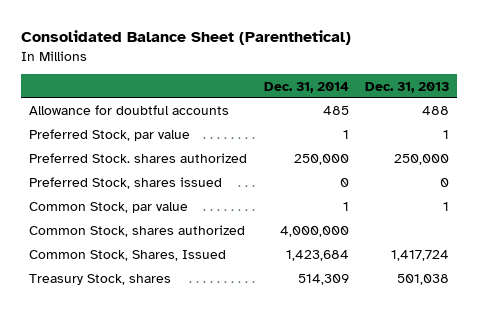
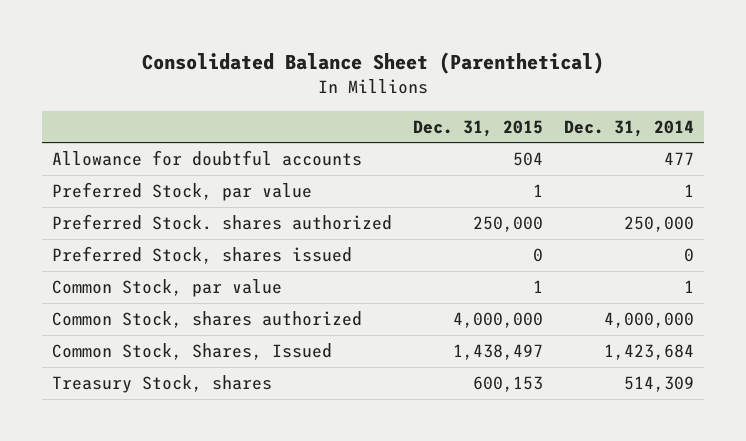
[365,81,450,93] Dec. 31, 2013 -> none
none -> [412,119,543,137] Dec. 31, 2015
[322,106,349,116] 485 -> [663,152,694,166] 477

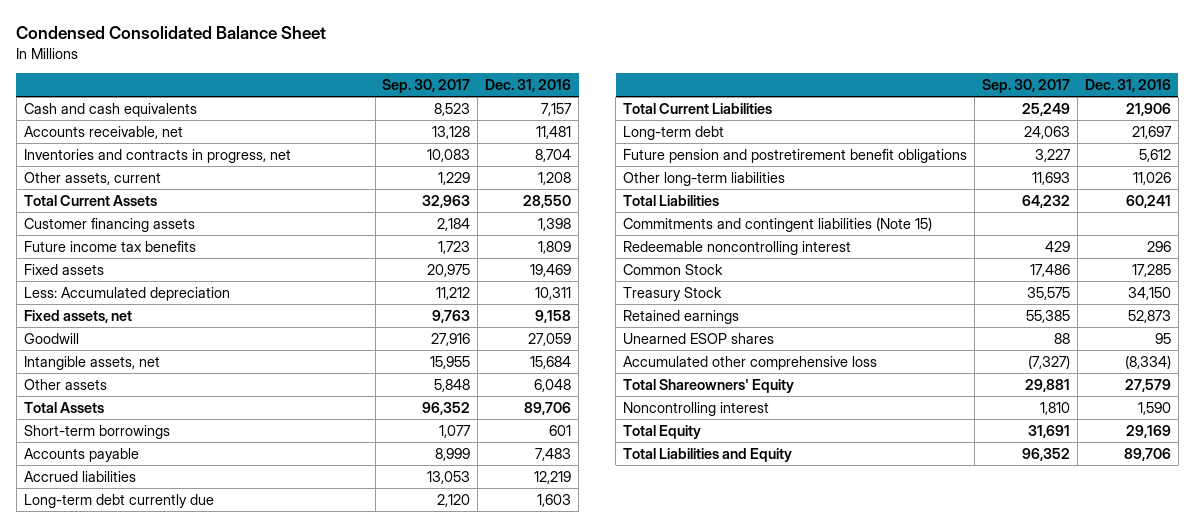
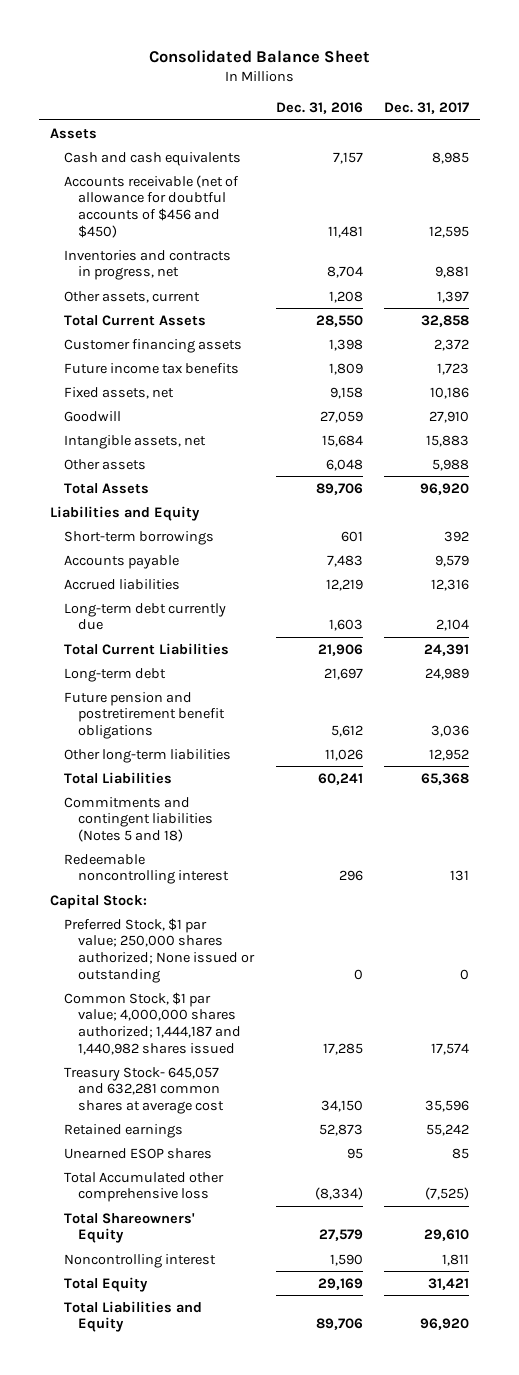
[16,25,327,39] Condensed Consolidated Balance Sheet -> [148,49,370,63] Consolidated Balance Sheet
[382,79,471,94] Sep. 30, 2017 -> none
none -> [384,101,470,114] Dec. 31, 2017
none -> [50,127,98,139] Assets
[23,125,183,139] Accounts receivable, net -> [64,174,240,238] Accounts receivable (net of allowance for doubtful accounts of $456 and $450)
[23,263,104,275] Fixed assets -> none
[23,286,230,301] Less: Accumulated depreciation -> none
none -> [50,505,201,521] Liabilities and Equity
[622,216,932,232] Commitments and contingent liabilities (Note 15) -> [64,796,214,842] Commitments and contingent liabilities (Notes 5 and 18)
none -> [50,893,148,909] Capital Stock:
none -> [64,917,256,983] Preferred Stock, $1 par value; 250,000 shares authorized; None issued or outstanding
[622,263,723,275] Common Stock -> [64,991,242,1055] Common Stock, $1 par value; 4,000,000 shares authorized; 1,444,187 and 1,440,982 shares issued
[622,286,722,301] Treasury Stock -> [64,1066,225,1114] Treasury Stock- 645,057 and 632,281 common shares at average cost
[622,355,877,370] Accumulated other comprehensive loss -> [64,1171,225,1203] Total Accumulated other comprehensive loss

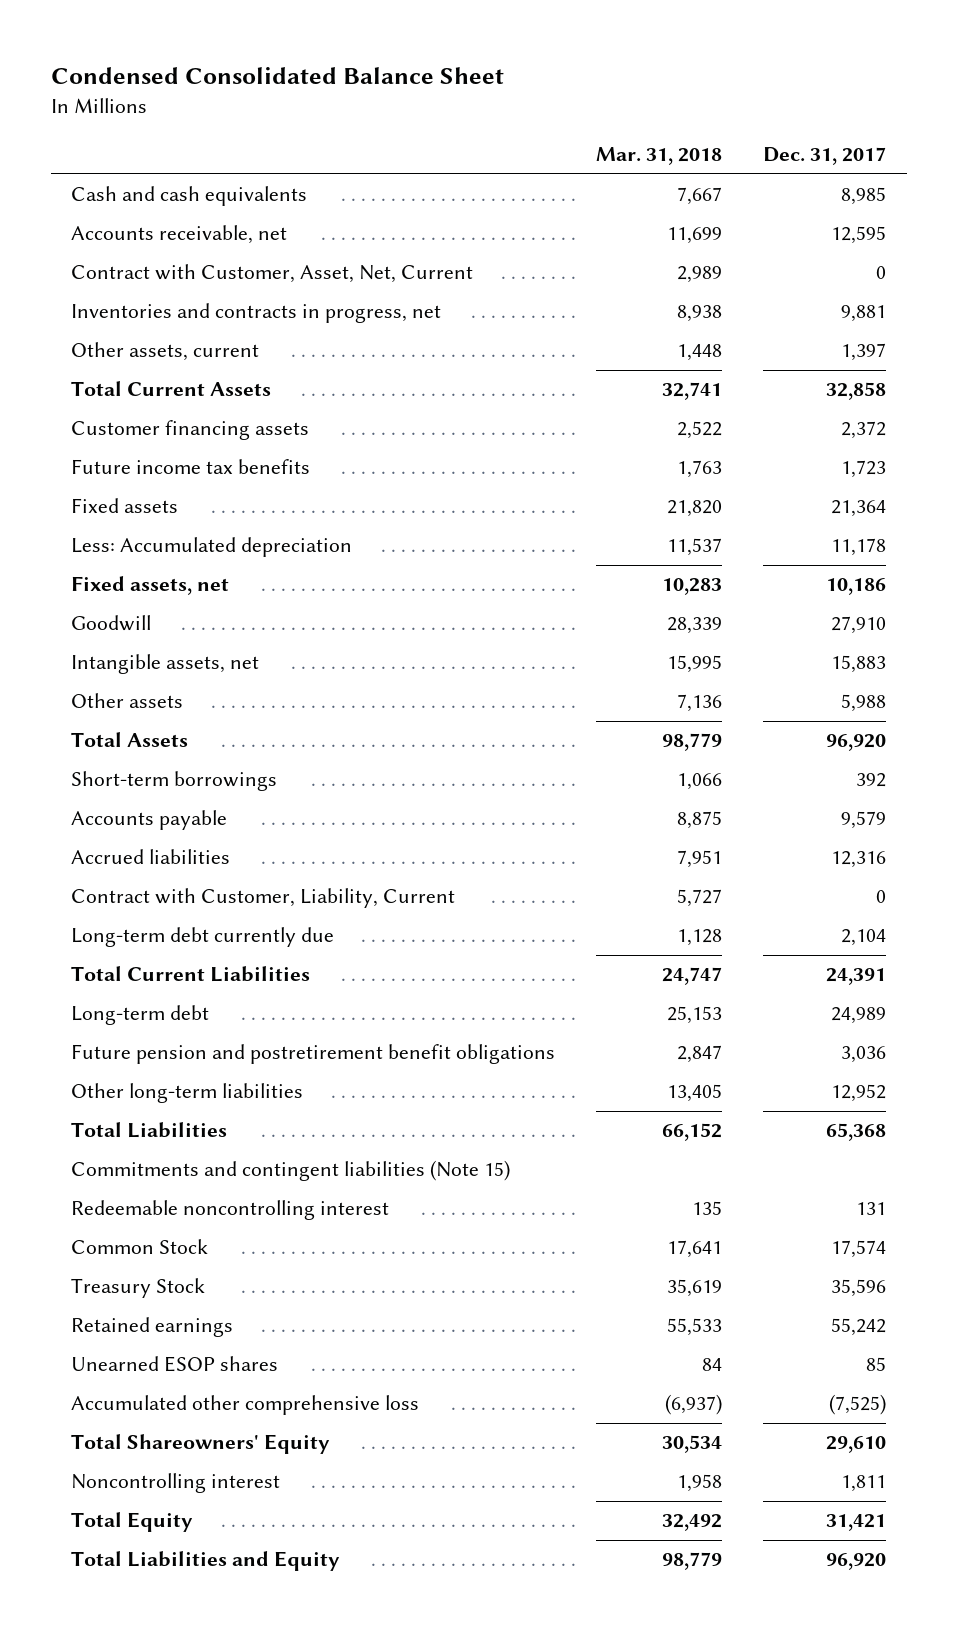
[148,49,370,63] Consolidated Balance Sheet -> [50,67,504,85] Condensed Consolidated Balance Sheet
[275,101,363,114] Dec. 31, 2016 -> none
none -> [596,147,723,166] Mar. 31, 2018
[50,127,98,139] Assets -> none
[64,174,240,238] Accounts receivable (net of allowance for doubtful accounts of $456 and $450) -> [71,225,288,245] Accounts receivable, net
none -> [71,264,474,284] Contract with Customer, Asset, Net, Current
none -> [71,498,179,514] Fixed assets
none -> [71,537,353,558] Less: Accumulated depreciation
[50,505,201,521] Liabilities and Equity -> none
none -> [71,888,456,909] Contract with Customer, Liability, Current
[64,796,214,842] Commitments and contingent liabilities (Notes 5 and 18) -> [71,1160,511,1182] Commitments and contingent liabilities (Note 15)
[50,893,148,909] Capital Stock: -> none
[64,917,256,983] Preferred Stock, $1 par value; 250,000 shares authorized; None issued or outstanding -> none
[64,991,242,1055] Common Stock, $1 par value; 4,000,000 shares authorized; 1,444,187 and 1,440,982 shares issued -> [71,1239,209,1255] Common Stock
[64,1066,225,1114] Treasury Stock- 645,057 and 632,281 common shares at average cost -> [71,1278,206,1299] Treasury Stock
[64,1171,225,1203] Total Accumulated other comprehensive loss -> [71,1395,420,1416] Accumulated other comprehensive loss

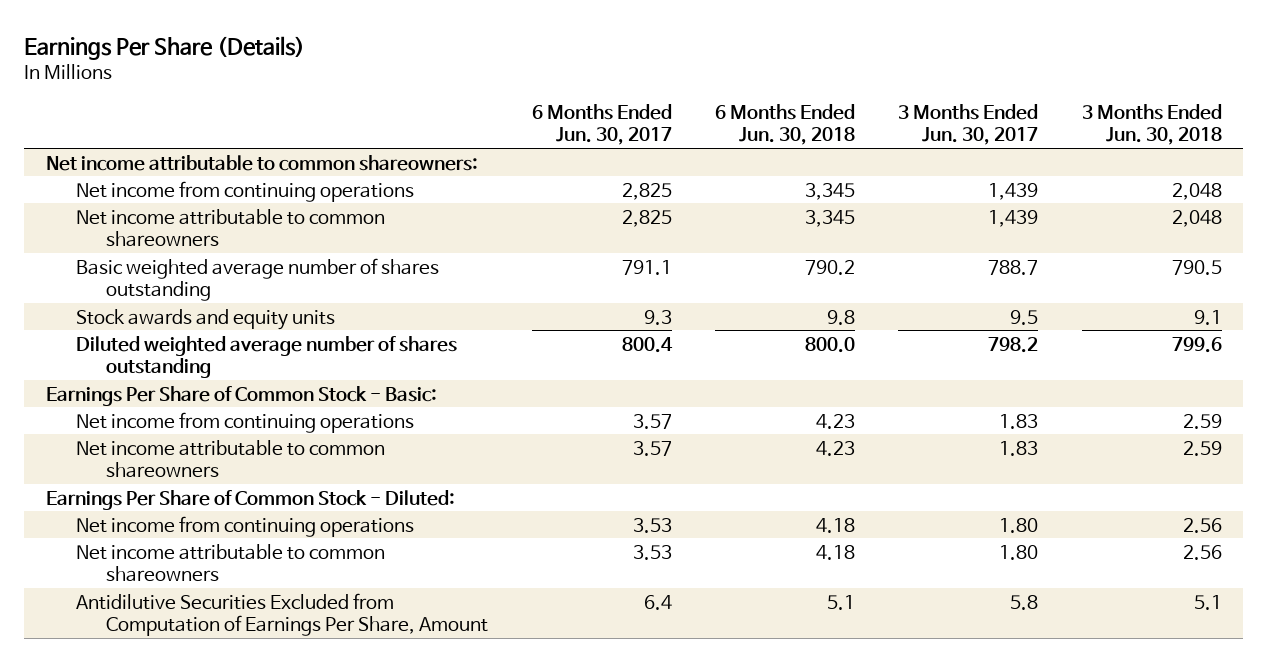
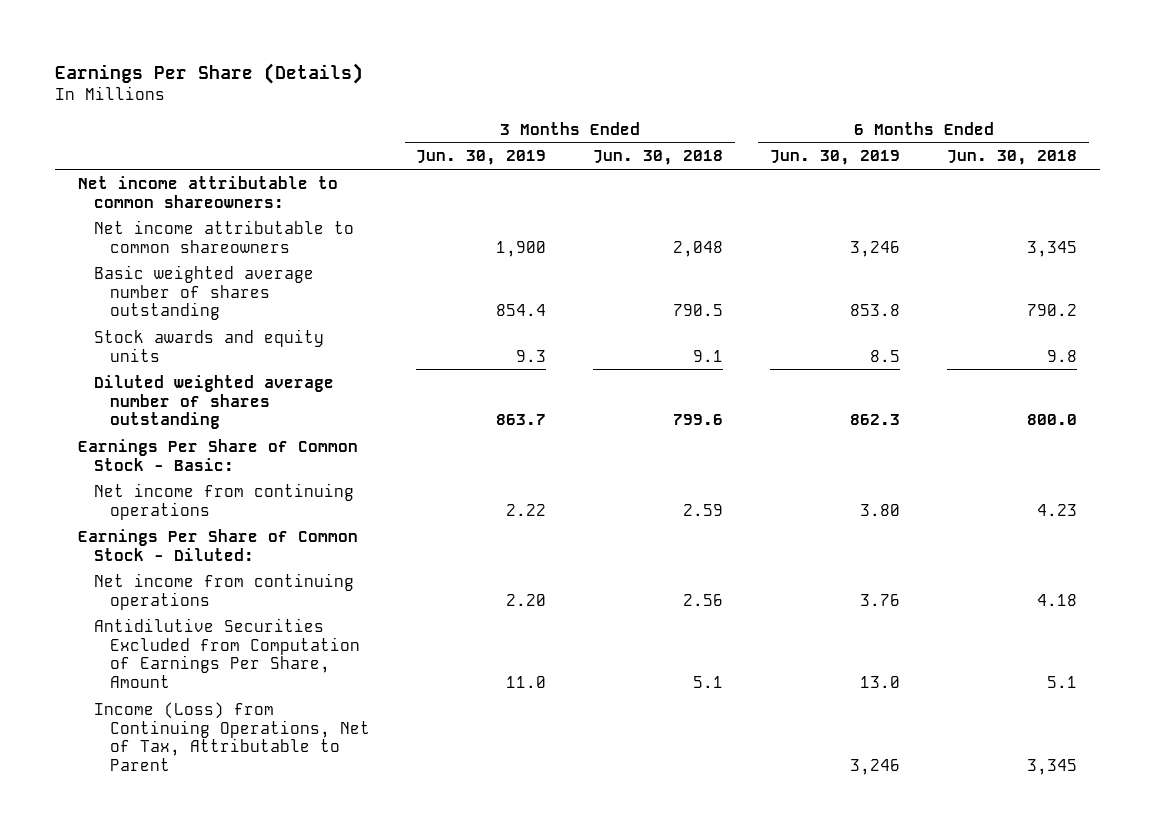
[531,103,672,146] 6 Months Ended Jun. 30, 2017 -> none
[898,103,1039,146] 3 Months Ended Jun. 30, 2017 -> none
none -> [416,150,547,166] Jun. 30, 2019
none -> [770,150,901,166] Jun. 30, 2019
[76,180,415,202] Net income from continuing operations -> none
[76,439,386,479] Net income attributable to common shareowners -> none
[76,543,386,583] Net income attributable to common shareowners -> none
none -> [93,701,370,771] Income (Loss) from Continuing Operations, Net of Tax, Attributable to Parent

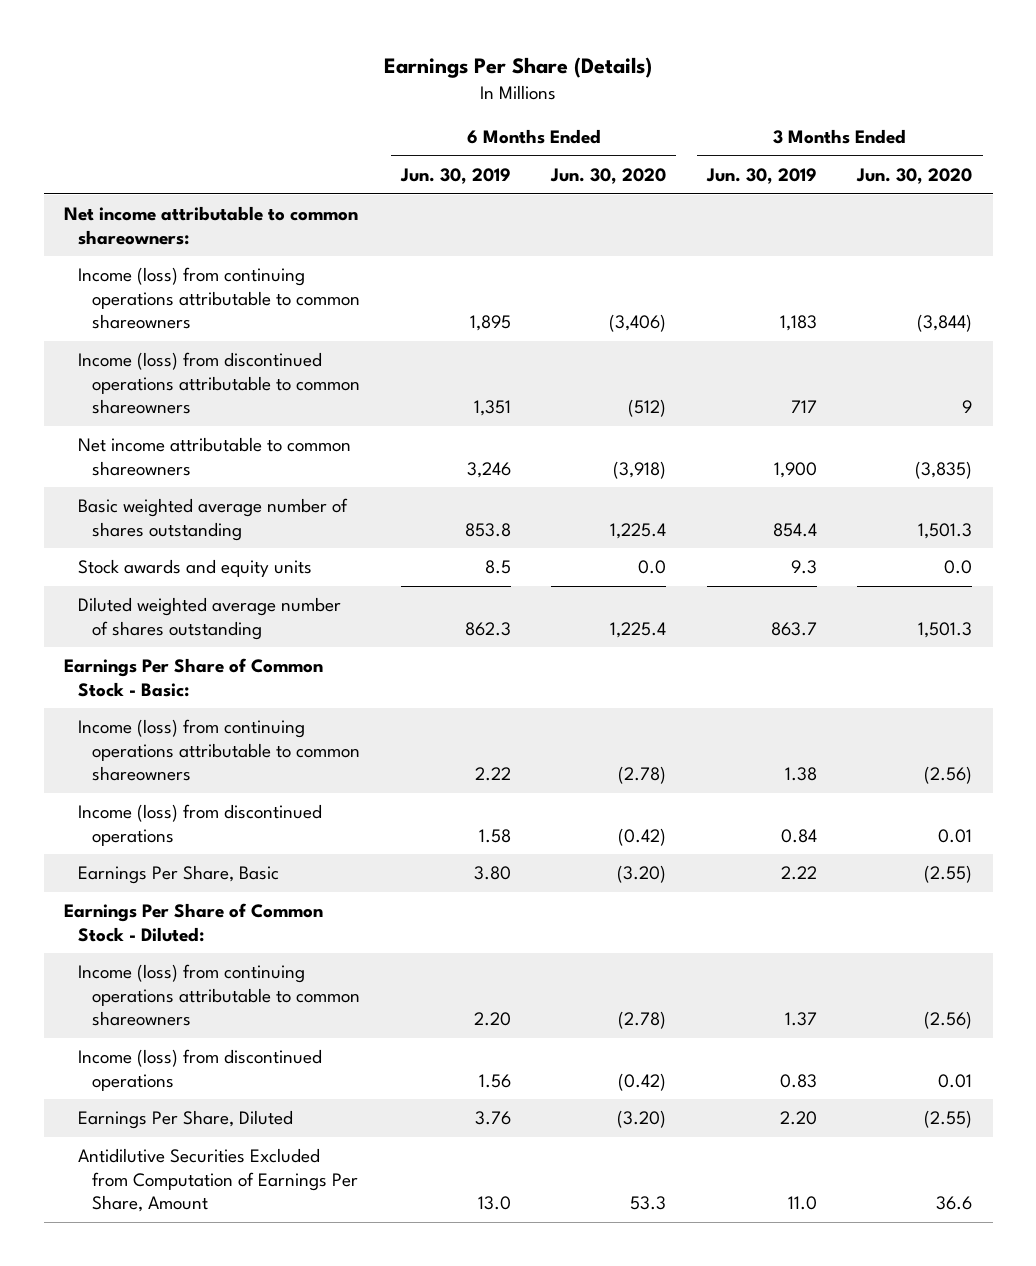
[593,150,724,166] Jun. 30, 2018 -> none
[947,150,1078,166] Jun. 30, 2018 -> none
none -> [550,168,667,185] Jun. 30, 2020
none -> [856,168,973,185] Jun. 30, 2020
none -> [77,267,361,330] Income (loss) from continuing operations attributable to common shareowners
none -> [77,352,361,415] Income (loss) from discontinued operations attributable to common shareowners
[93,482,354,520] Net income from continuing operations -> [77,719,361,782] Income (loss) from continuing operations attributable to common shareowners
[506,503,547,516] 2.22 -> [784,767,817,782] 1.38
[860,503,901,516] 3.80 -> [474,767,511,782] 2.22
none -> [77,804,322,846] Income (loss) from discontinued operations
none -> [77,865,279,885] Earnings Per Share, Basic
[93,572,354,610] Net income from continuing operations -> [77,964,361,1027] Income (loss) from continuing operations attributable to common shareowners
[506,593,547,606] 2.20 -> [784,1012,817,1027] 1.37
[860,593,901,606] 3.76 -> [473,1012,511,1027] 2.20
none -> [77,1049,322,1091] Income (loss) from discontinued operations
none -> [77,1110,293,1130] Earnings Per Share, Diluted
[93,701,370,771] Income (Loss) from Continuing Operations, Net of Tax, Attributable to Parent -> none

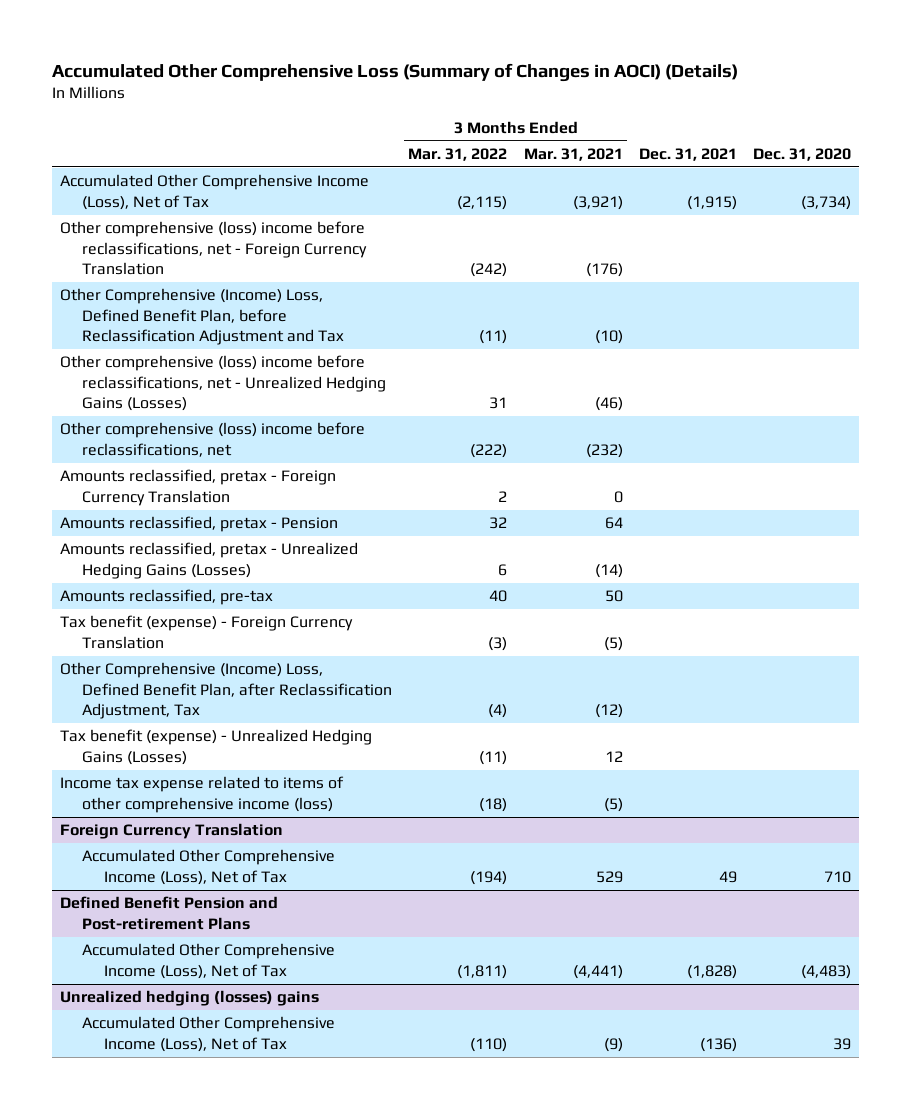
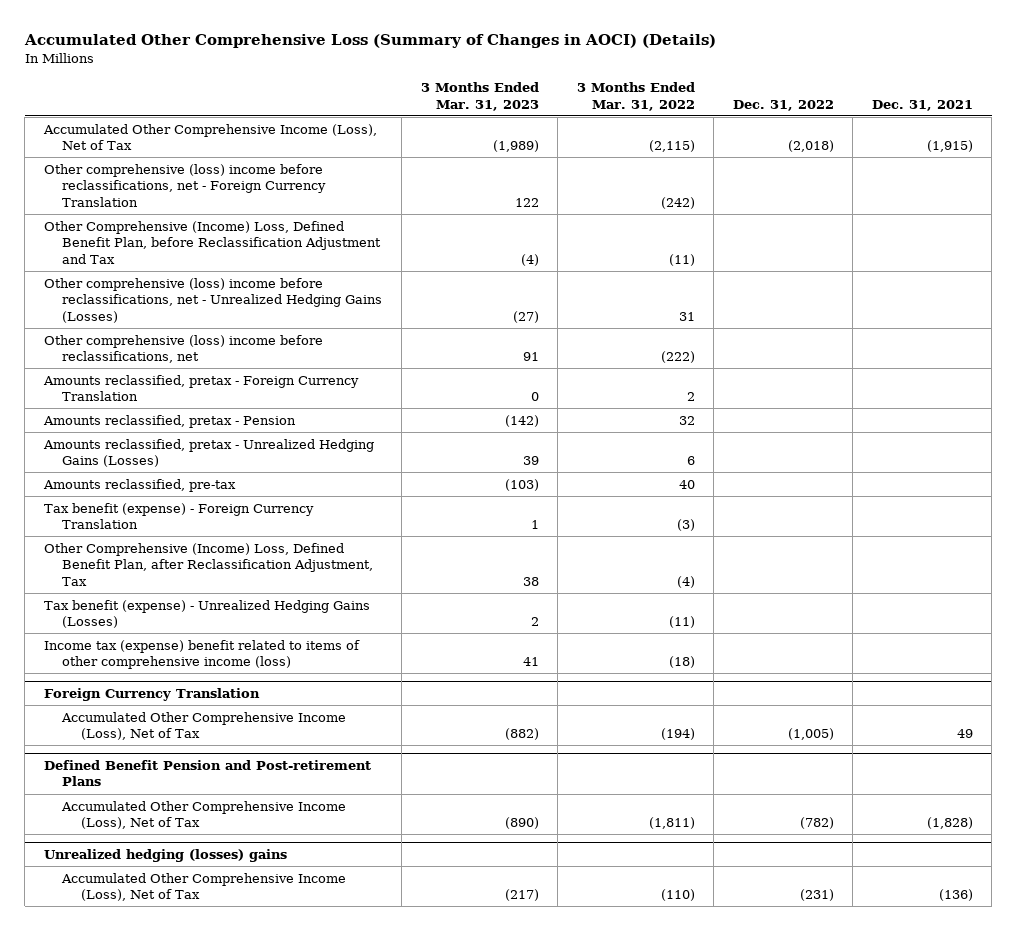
[523,148,623,162] Mar. 31, 2021 -> none
[753,148,852,162] Dec. 31, 2020 -> none
none -> [420,82,539,111] 3 Months Ended Mar. 31, 2023
none -> [732,99,834,111] Dec. 31, 2022
[60,776,345,813] Income tax expense related to items of other comprehensive income (loss) -> [43,639,360,670] Income tax (expense) benefit related to items of other comprehensive income (loss)

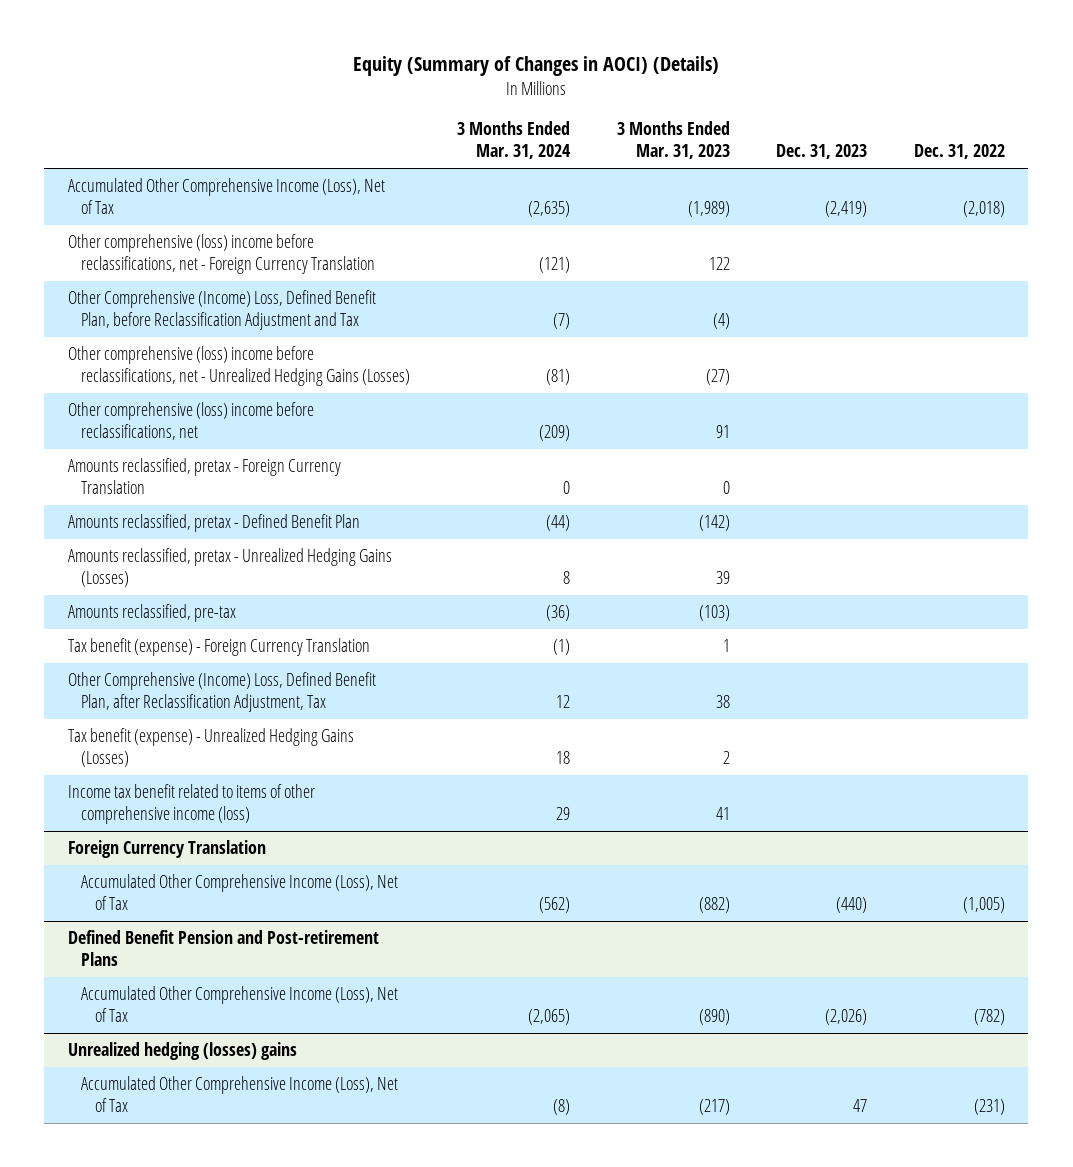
[23,34,716,49] Accumulated Other Comprehensive Loss (Summary of Changes in AOCI) (Details) -> [353,56,720,77] Equity (Summary of Changes in AOCI) (Details)
[576,82,695,111] 3 Months Ended Mar. 31, 2022 -> none
[871,99,973,111] Dec. 31, 2021 -> none
none -> [457,121,572,160] 3 Months Ended Mar. 31, 2024
none -> [776,144,868,160] Dec. 31, 2023
[42,414,296,428] Amounts reclassified, pretax - Pension -> [67,514,360,533] Amounts reclassified, pretax - Defined Benefit Plan
[43,639,360,670] Income tax (expense) benefit related to items of other comprehensive income (loss) -> [67,784,315,825] Income tax benefit related to items of other comprehensive income (loss)

